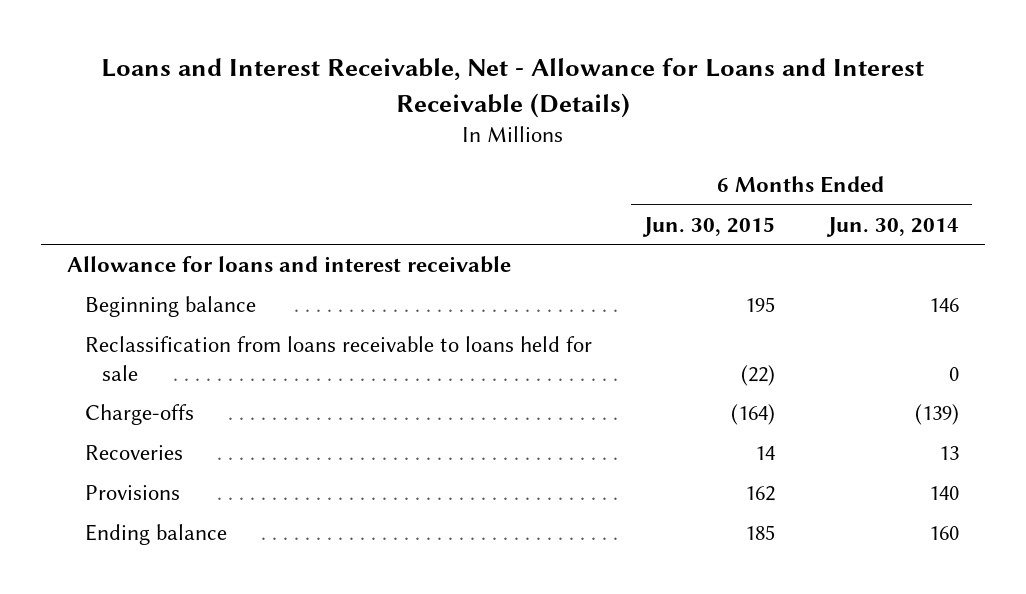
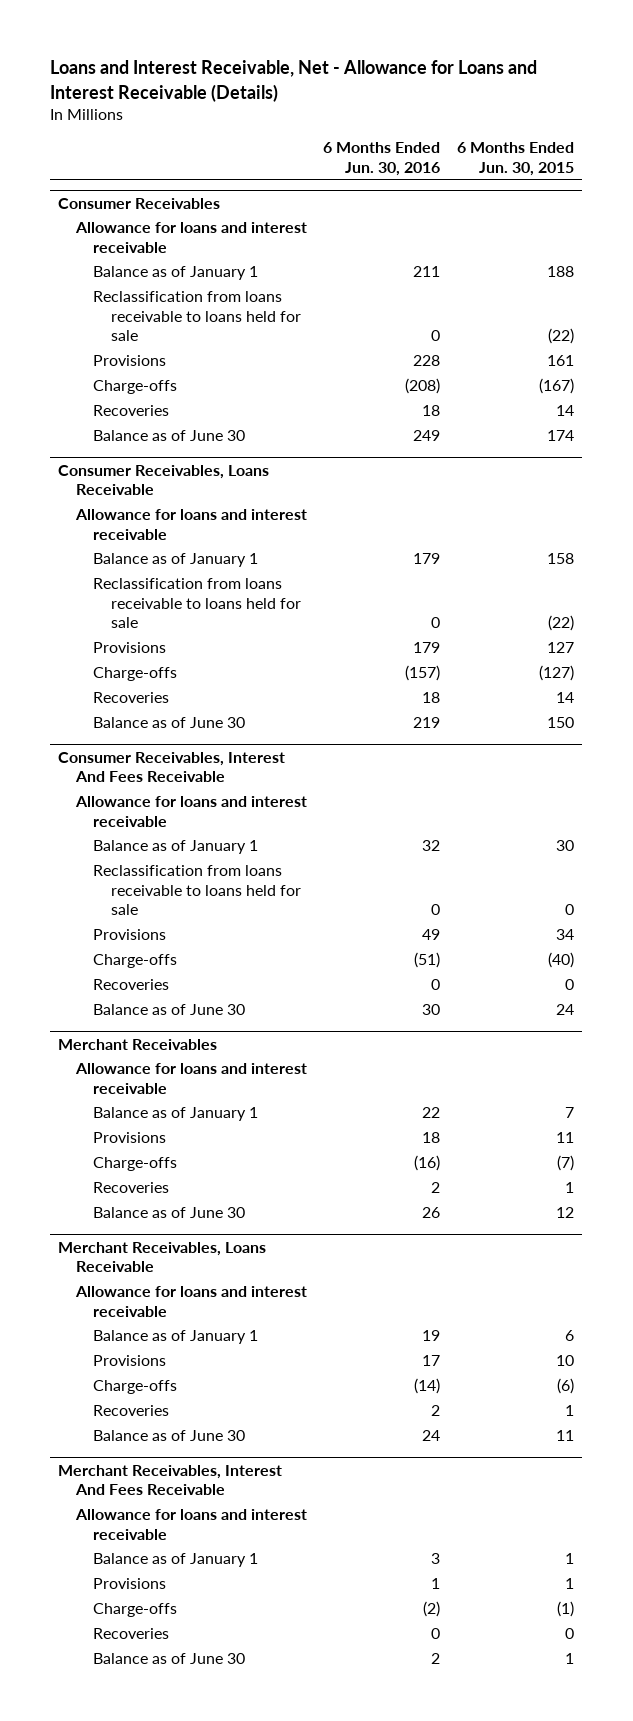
[825,216,959,237] Jun. 30, 2014 -> none
none -> [323,142,441,177] 6 Months Ended Jun. 30, 2016
none -> [58,197,221,209] Consumer Receivables
[84,296,256,318] Beginning balance -> none
none -> [93,265,259,280] Balance as of January 1
none -> [93,354,167,366] Provisions
[731,404,776,426] (164) -> [539,377,575,394] (167)
[84,524,227,546] Ending balance -> none
none -> [93,429,246,441] Balance as of June 30
none -> [58,464,270,496] Consumer Receivables, Loans Receivable
none -> [74,508,307,540] Allowance for loans and interest receivable
none -> [93,552,259,567] Balance as of January 1
none -> [93,577,301,629] Reclassification from loans receivable to loans held for sale
[745,486,776,502] 162 -> [547,641,575,653] 127
none -> [93,666,178,681] Charge-offs
none -> [93,691,170,703] Recoveries
none -> [93,716,246,728] Balance as of June 30
none -> [58,751,286,783] Consumer Receivables, Interest And Fees Receivable
none -> [74,795,307,827] Allowance for loans and interest receivable
none -> [93,839,259,854] Balance as of January 1
none -> [93,864,301,916] Reclassification from loans receivable to loans held for sale
none -> [93,928,167,940] Provisions
none -> [93,953,178,968] Charge-offs
none -> [93,978,170,990] Recoveries
none -> [93,1003,246,1015] Balance as of June 30
none -> [58,1038,218,1050] Merchant Receivables
none -> [74,1062,307,1094] Allowance for loans and interest receivable
none -> [93,1106,259,1121] Balance as of January 1
none -> [93,1131,167,1143] Provisions
none -> [93,1156,178,1171] Charge-offs
none -> [93,1181,170,1193] Recoveries
none -> [93,1206,246,1218] Balance as of June 30
none -> [58,1241,267,1273] Merchant Receivables, Loans Receivable
none -> [74,1285,307,1317] Allowance for loans and interest receivable
none -> [93,1329,259,1344] Balance as of January 1
none -> [93,1354,167,1366] Provisions
none -> [93,1379,178,1394] Charge-offs
none -> [93,1404,170,1416] Recoveries
none -> [93,1429,246,1441] Balance as of June 30
none -> [58,1464,283,1496] Merchant Receivables, Interest And Fees Receivable
none -> [74,1508,307,1540] Allowance for loans and interest receivable
none -> [93,1552,259,1567] Balance as of January 1
none -> [93,1577,167,1589] Provisions
none -> [93,1602,178,1617] Charge-offs
none -> [93,1627,170,1639] Recoveries
none -> [93,1652,246,1664] Balance as of June 30

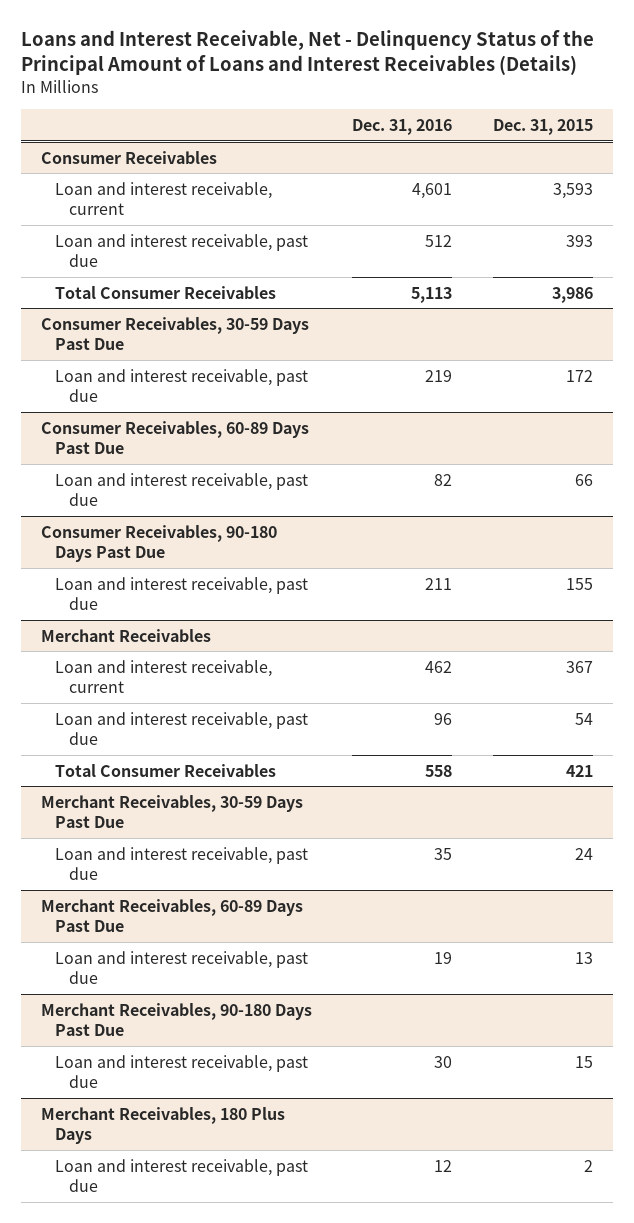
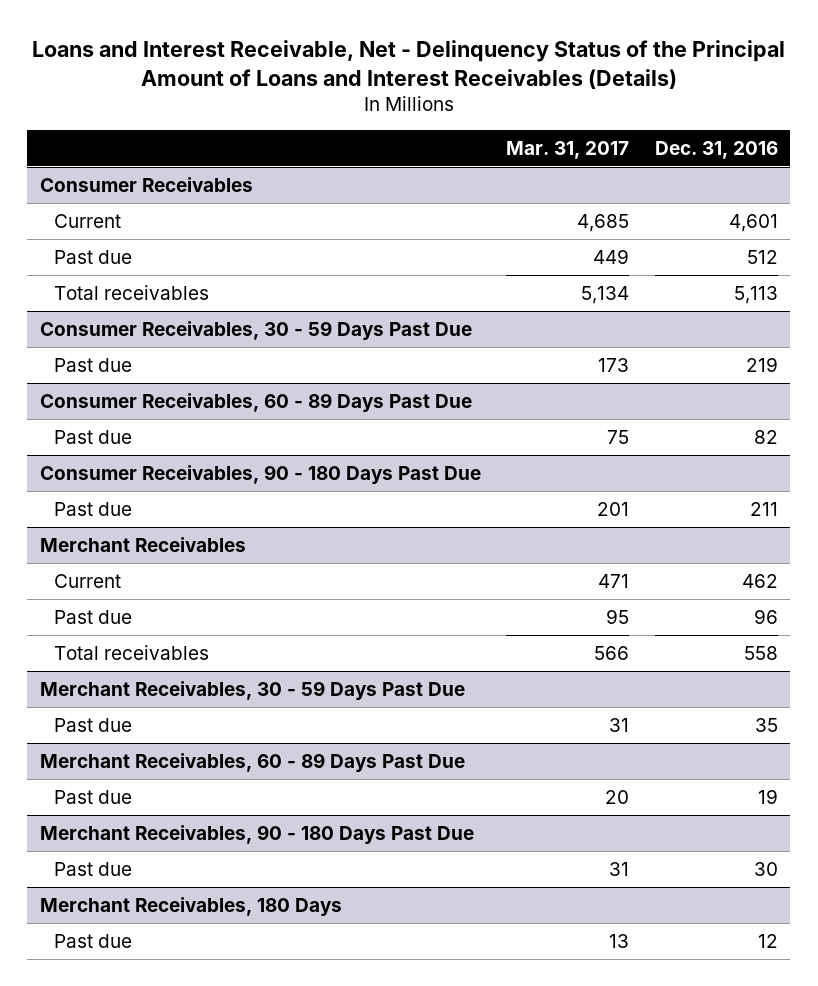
[492,118,593,135] Dec. 31, 2015 -> none
none -> [506,140,630,159] Mar. 31, 2017
[55,181,273,216] Loan and interest receivable, current -> [54,213,122,228] Current
[55,233,309,268] Loan and interest receivable, past due -> [54,249,133,264] Past due
[55,285,277,299] Total Consumer Receivables -> [54,284,210,300] Total receivables
[41,316,310,351] Consumer Receivables, 30-59 Days Past Due -> [40,320,473,340] Consumer Receivables, 30 - 59 Days Past Due
[55,368,309,403] Loan and interest receivable, past due -> [54,357,133,372] Past due
[41,420,310,455] Consumer Receivables, 60-89 Days Past Due -> [40,392,473,412] Consumer Receivables, 60 - 89 Days Past Due
[55,472,309,507] Loan and interest receivable, past due -> [54,429,133,444] Past due
[41,524,278,563] Consumer Receivables, 90-180 Days Past Due -> [40,464,482,484] Consumer Receivables, 90 - 180 Days Past Due
[55,576,309,611] Loan and interest receivable, past due -> [54,501,133,516] Past due
[55,659,273,694] Loan and interest receivable, current -> [54,573,122,588] Current
[55,711,309,746] Loan and interest receivable, past due -> [54,609,133,624] Past due
[55,763,277,777] Total Consumer Receivables -> [54,644,210,660] Total receivables
[41,794,304,829] Merchant Receivables, 30-59 Days Past Due -> [40,680,466,700] Merchant Receivables, 30 - 59 Days Past Due
[55,846,309,881] Loan and interest receivable, past due -> [54,717,133,732] Past due
[41,898,304,933] Merchant Receivables, 60-89 Days Past Due -> [40,752,466,772] Merchant Receivables, 60 - 89 Days Past Due
[55,950,309,985] Loan and interest receivable, past due -> [54,789,133,804] Past due
[41,1002,313,1037] Merchant Receivables, 90-180 Days Past Due -> [40,824,475,844] Merchant Receivables, 90 - 180 Days Past Due
[55,1054,309,1089] Loan and interest receivable, past due -> [54,861,133,876] Past due
[41,1106,286,1145] Merchant Receivables, 180 Plus Days -> [40,896,343,916] Merchant Receivables, 180 Days
[55,1158,309,1193] Loan and interest receivable, past due -> [54,933,133,948] Past due

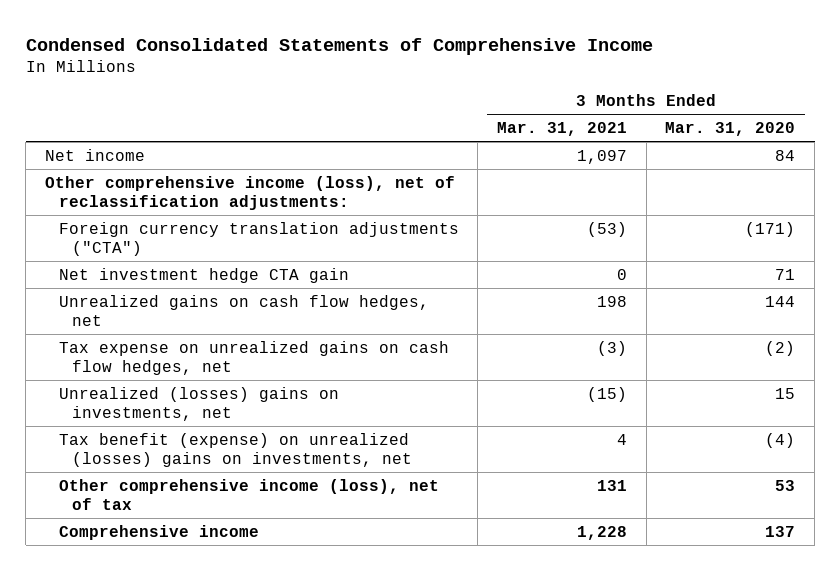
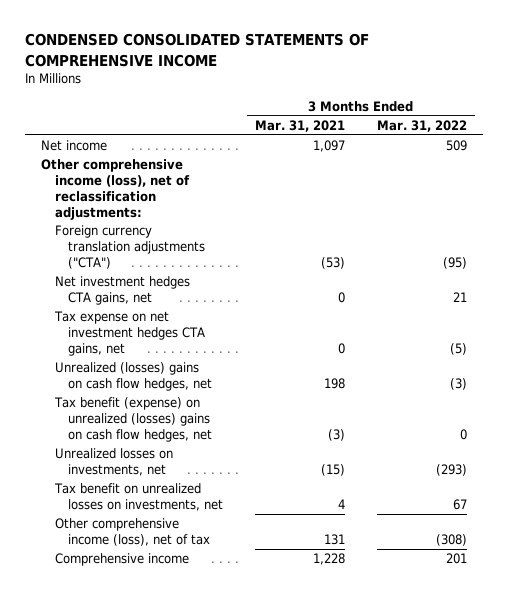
[25,37,653,55] Condensed Consolidated Statements of Comprehensive Income -> [24,33,369,67] CONDENSED CONSOLIDATED STATEMENTS OF COMPREHENSIVE INCOME
[665,122,796,137] Mar. 31, 2020 -> none
none -> [376,119,467,132] Mar. 31, 2022
[58,267,349,283] Net investment hedge CTA gain -> [54,276,190,306] Net investment hedges CTA gains, net
none -> [53,311,206,356] Tax expense on net investment hedges CTA gains, net
[58,294,429,326] Unrealized gains on cash flow hedges, net -> [54,362,213,392] Unrealized (losses) gains on cash flow hedges, net
[58,340,449,375] Tax expense on unrealized gains on cash flow hedges, net -> [53,397,213,442] Tax benefit (expense) on unrealized (losses) gains on cash flow hedges, net
[58,386,339,421] Unrealized (losses) gains on investments, net -> [54,448,173,477] Unrealized losses on investments, net
[58,432,412,467] Tax benefit (expense) on unrealized (losses) gains on investments, net -> [53,483,224,512] Tax benefit on unrealized losses on investments, net

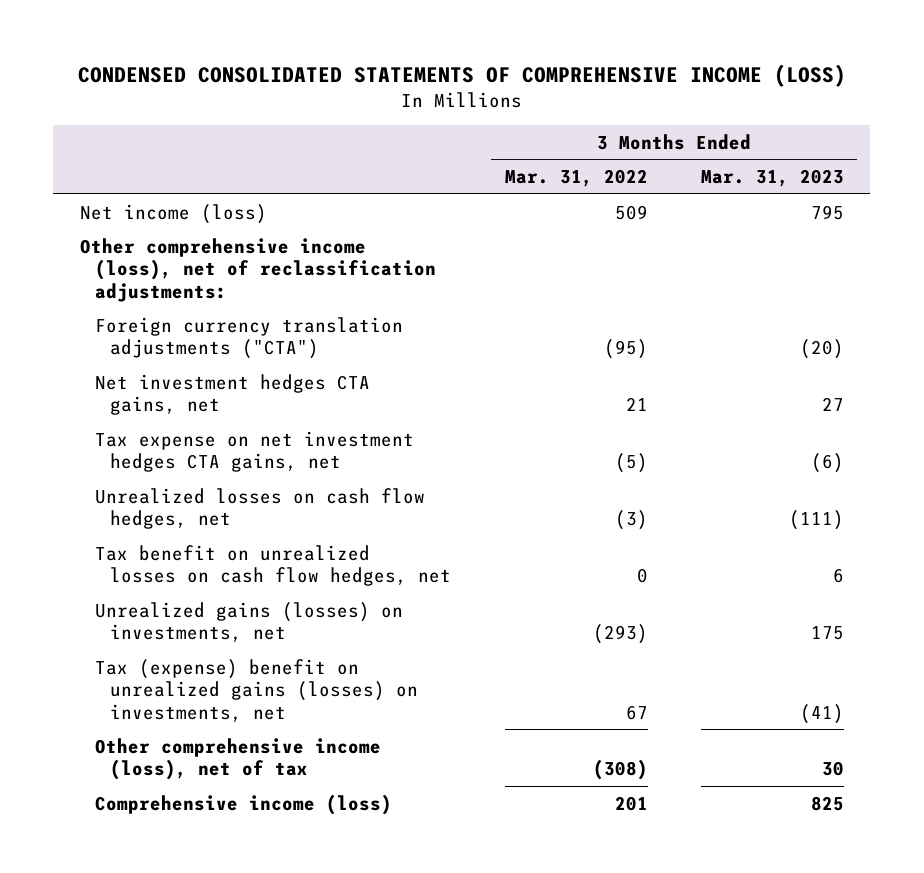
[24,33,369,67] CONDENSED CONSOLIDATED STATEMENTS OF COMPREHENSIVE INCOME -> [77,63,846,87] CONDENSED CONSOLIDATED STATEMENTS OF COMPREHENSIVE INCOME (LOSS)
[255,119,346,132] Mar. 31, 2021 -> none
none -> [700,169,844,188] Mar. 31, 2023
[40,140,107,152] Net income -> [79,203,267,224] Net income (loss)
[54,362,213,392] Unrealized (losses) gains on cash flow hedges, net -> [95,487,426,530] Unrealized losses on cash flow hedges, net
[53,397,213,442] Tax benefit (expense) on unrealized (losses) gains on cash flow hedges, net -> [95,544,452,587] Tax benefit on unrealized losses on cash flow hedges, net
[54,448,173,477] Unrealized losses on investments, net -> [95,601,404,643] Unrealized gains (losses) on investments, net
[53,483,224,512] Tax benefit on unrealized losses on investments, net -> [95,658,419,722] Tax (expense) benefit on unrealized gains (losses) on investments, net
[54,553,189,567] Comprehensive income -> [95,793,393,815] Comprehensive income (loss)

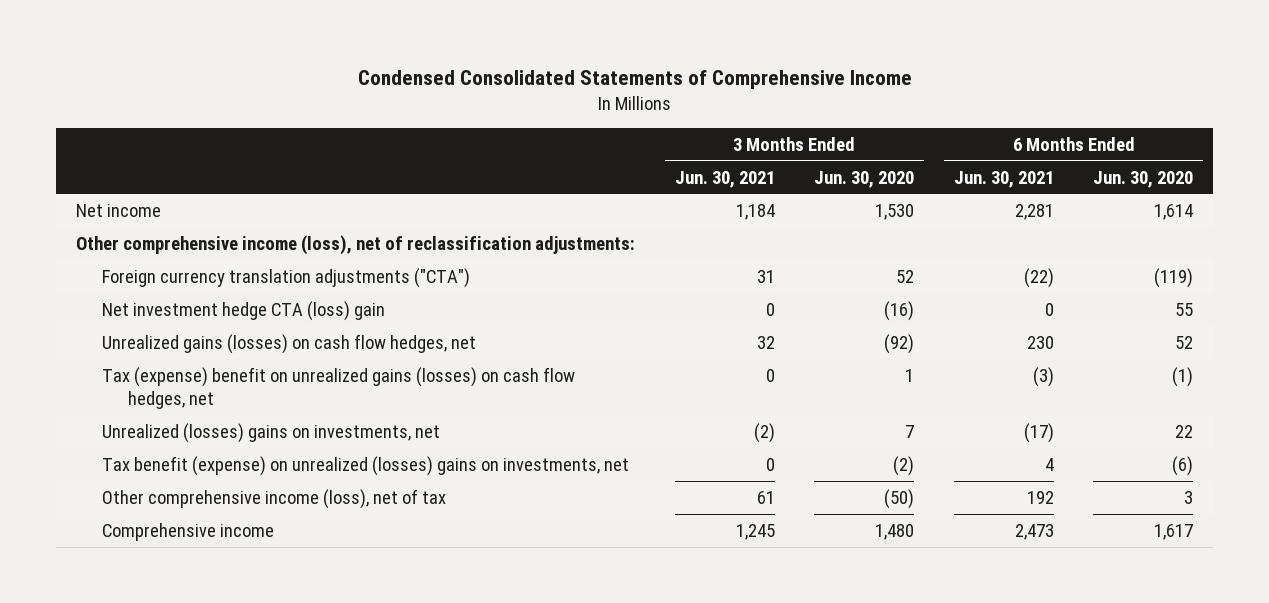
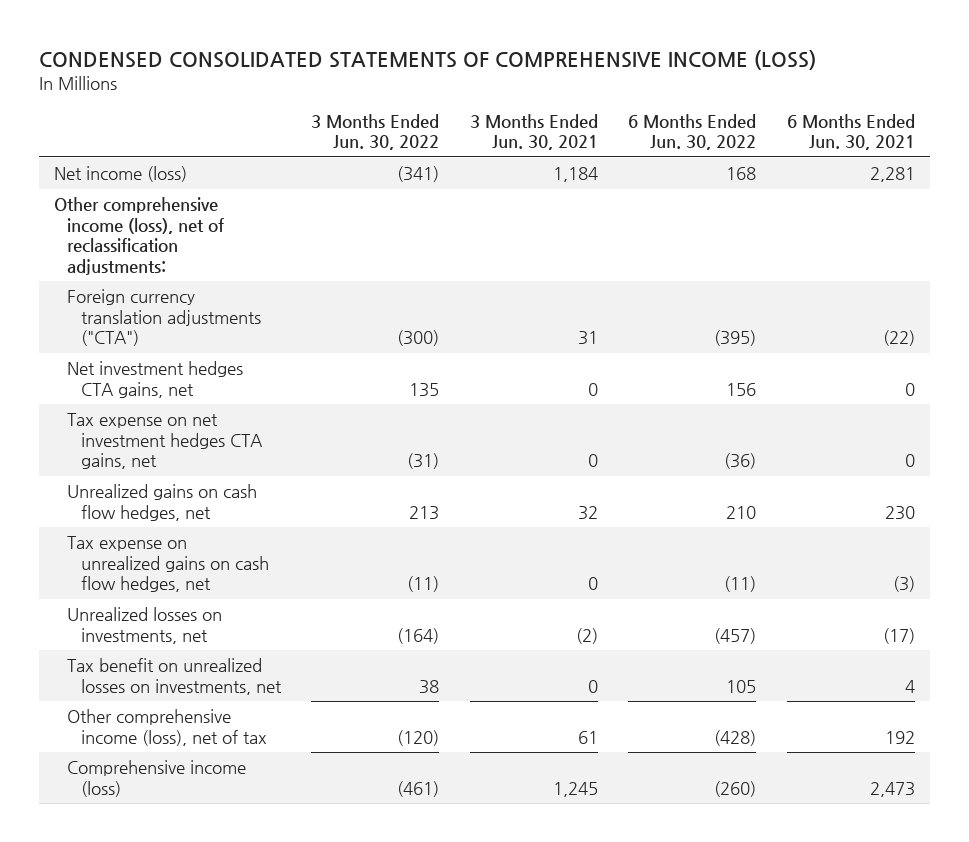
[357,69,912,89] Condensed Consolidated Statements of Comprehensive Income -> [39,49,817,70] CONDENSED CONSOLIDATED STATEMENTS OF COMPREHENSIVE INCOME (LOSS)
[814,170,915,188] Jun. 30, 2020 -> none
[1093,170,1194,188] Jun. 30, 2020 -> none
none -> [311,113,440,151] 3 Months Ended Jun. 30, 2022
none -> [628,113,757,151] 6 Months Ended Jun. 30, 2022
[76,203,162,217] Net income -> [54,166,188,183] Net income (loss)
[102,300,386,321] Net investment hedge CTA (loss) gain -> [67,361,244,398] Net investment hedges CTA gains, net
none -> [67,413,263,470] Tax expense on net investment hedges CTA gains, net
[102,333,477,354] Unrealized gains (losses) on cash flow hedges, net -> [67,484,258,521] Unrealized gains on cash flow hedges, net
[102,366,576,410] Tax (expense) benefit on unrealized gains (losses) on cash flow hedges, net -> [67,536,269,593] Tax expense on unrealized gains on cash flow hedges, net
[102,422,441,443] Unrealized (losses) gains on investments, net -> [67,607,223,644] Unrealized losses on investments, net
[102,455,630,476] Tax benefit (expense) on unrealized (losses) gains on investments, net -> [67,658,282,695] Tax benefit on unrealized losses on investments, net
[102,522,275,541] Comprehensive income -> [67,760,247,797] Comprehensive income (loss)

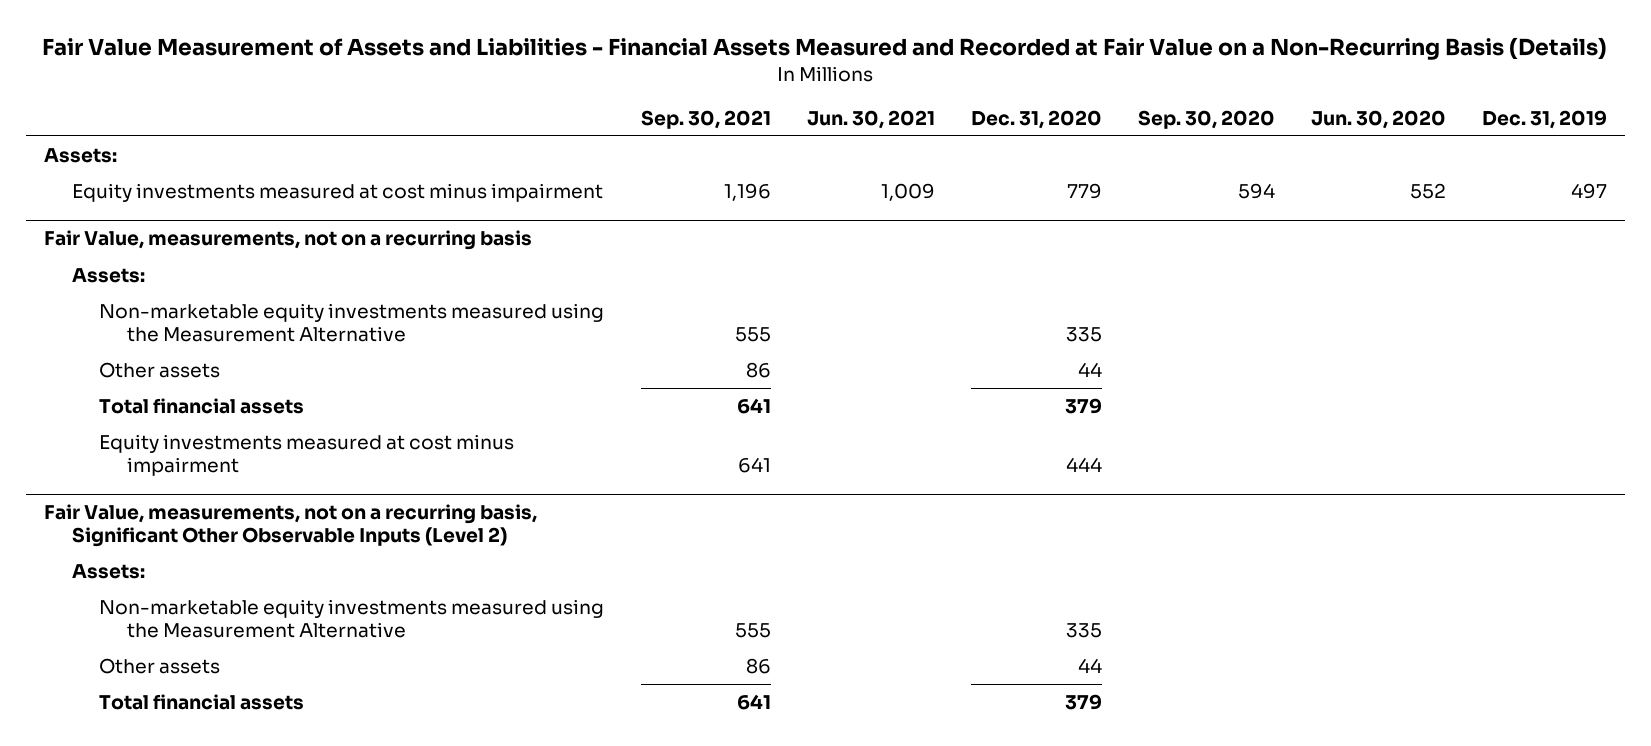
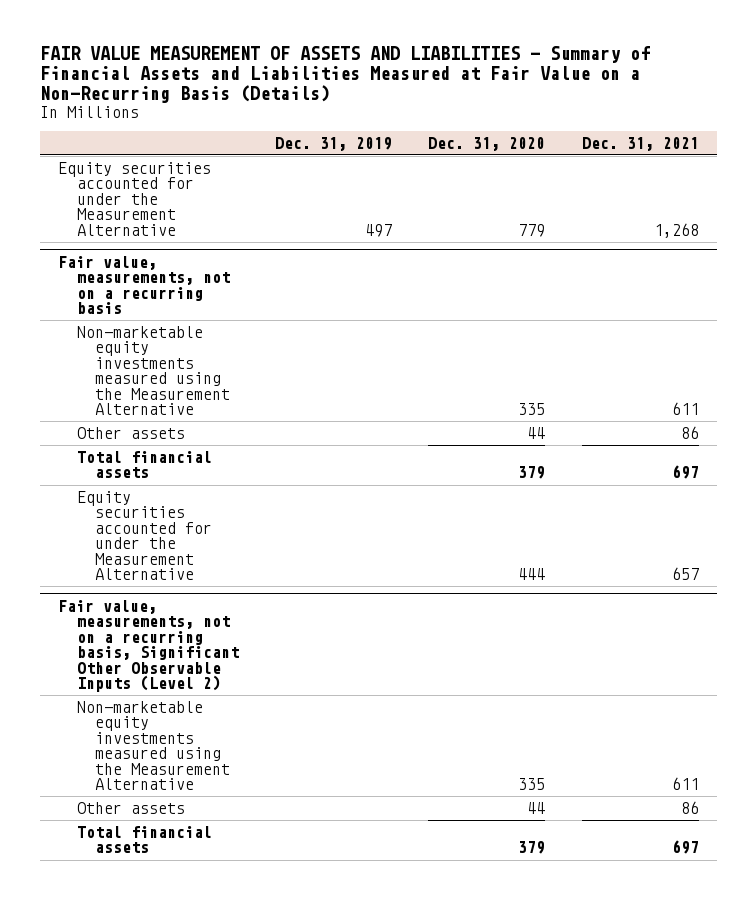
[42,37,1608,61] Fair Value Measurement of Assets and Liabilities - Financial Assets Measured and Recorded at Fair Value on a Non-Recurring Basis (Details) -> [39,45,650,104] FAIR VALUE MEASUREMENT OF ASSETS AND LIABILITIES - Summary of Financial Assets and Liabilities Measured at Fair Value on a Non-Recurring Basis (Details)
[640,109,771,129] Sep. 30, 2021 -> none
[806,109,935,129] Jun. 30, 2021 -> none
[1137,109,1275,129] Sep. 30, 2020 -> none
[1311,109,1447,129] Jun. 30, 2020 -> none
none -> [581,136,699,151] Dec. 31, 2021
[43,148,117,164] Assets: -> none
[71,268,145,284] Assets: -> none
[71,183,603,203] Equity investments measured at cost minus impairment -> [57,161,211,236] Equity securities accounted for under the Measurement Alternative
[43,230,532,251] Fair Value, measurements, not on a recurring basis -> [57,255,230,315] Fair value, measurements, not on a recurring basis
[71,564,145,580] Assets: -> none
[99,434,515,476] Equity investments measured at cost minus impairment -> [76,490,213,581] Equity securities accounted for under the Measurement Alternative
[43,504,537,547] Fair Value, measurements, not on a recurring basis, Significant Other Observable Inputs (Level 2) -> [57,599,239,693] Fair value, measurements, not on a recurring basis, Significant Other Observable Inputs (Level 2)

